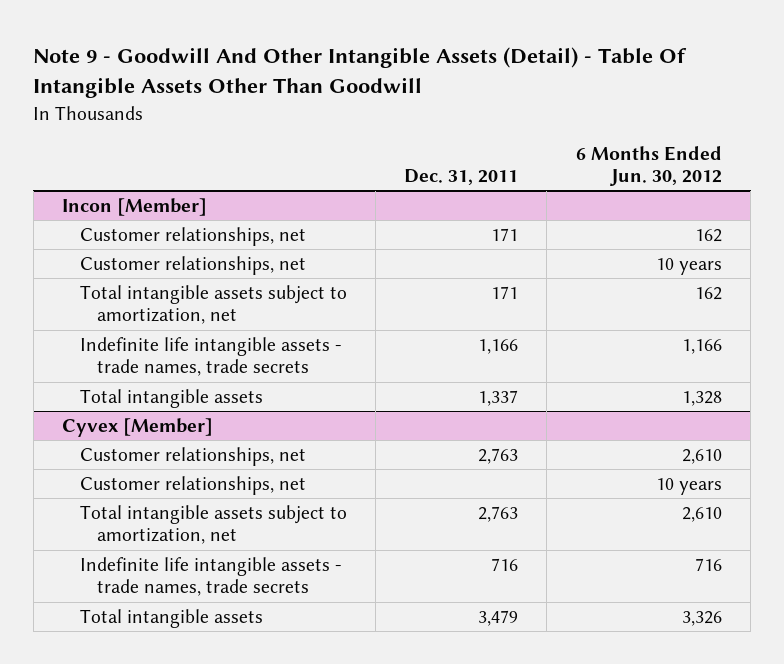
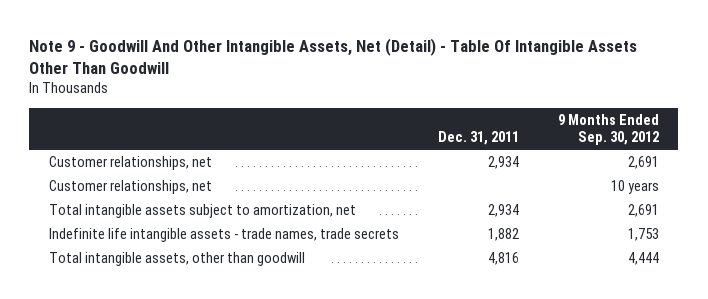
[33,47,688,99] Note 9 - Goodwill And Other Intangible Assets (Detail) - Table Of Intangible Assets Other Than Goodwill -> [29,37,638,74] Note 9 - Goodwill And Other Intangible Assets, Net (Detail) - Table Of Intangible Assets Other Than Goodwill
[575,145,722,187] 6 Months Ended Jun. 30, 2012 -> none
none -> [557,113,659,146] 9 Months Ended Sep. 30, 2012
[62,197,208,216] Incon [Member] -> none
[79,255,306,275] Customer relationships, net -> none
[79,284,347,325] Total intangible assets subject to amortization, net -> none
[79,336,342,377] Indefinite life intangible assets - trade names, trade secrets -> none
[79,388,263,408] Total intangible assets -> none
[62,417,214,437] Cyvex [Member] -> none
[79,446,306,466] Customer relationships, net -> none
[491,227,519,241] 171 -> [487,156,519,170] 2,934
[478,505,519,522] 2,763 -> [487,204,519,218] 2,934
[491,557,519,571] 716 -> [487,228,519,242] 1,882
[79,608,263,628] Total intangible assets -> [48,252,305,267] Total intangible assets, other than goodwill
[478,609,519,626] 3,479 -> [487,252,519,266] 4,816

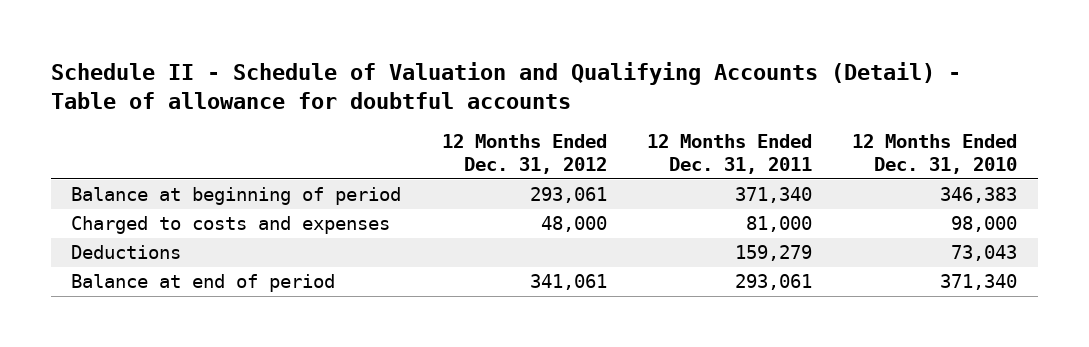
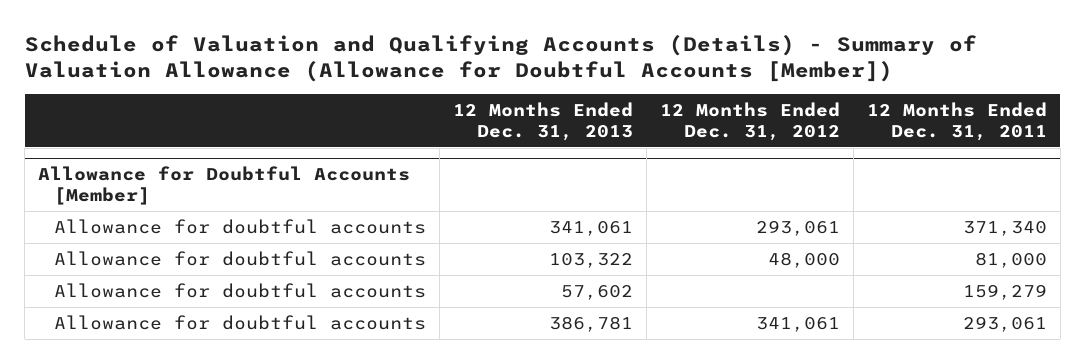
[51,61,962,109] Schedule II - Schedule of Valuation and Qualifying Accounts (Detail) - Table of allowance for doubtful accounts -> [24,34,977,83] Schedule of Valuation and Qualifying Accounts (Details) - Summary of Valuation Allowance (Allowance for Doubtful Accounts [Member])
[852,134,1018,175] 12 Months Ended Dec. 31, 2010 -> none
none -> [453,101,634,141] 12 Months Ended Dec. 31, 2013
none -> [38,166,411,206] Allowance for Doubtful Accounts [Member]
[71,187,402,206] Balance at beginning of period -> [54,218,427,234] Allowance for doubtful accounts
[71,216,391,235] Charged to costs and expenses -> [54,250,427,266] Allowance for doubtful accounts
[71,245,182,260] Deductions -> [54,282,427,298] Allowance for doubtful accounts
[71,274,336,293] Balance at end of period -> [54,314,427,330] Allowance for doubtful accounts

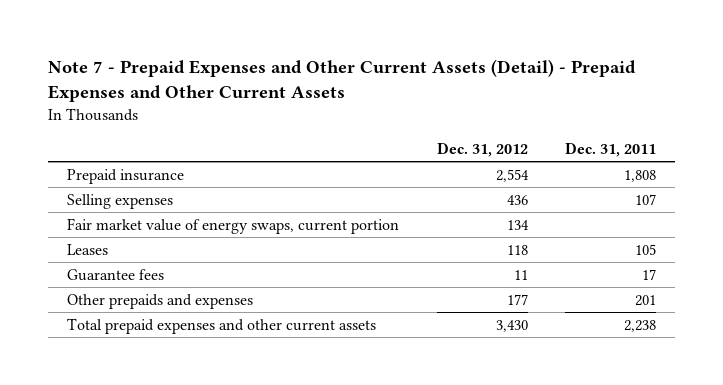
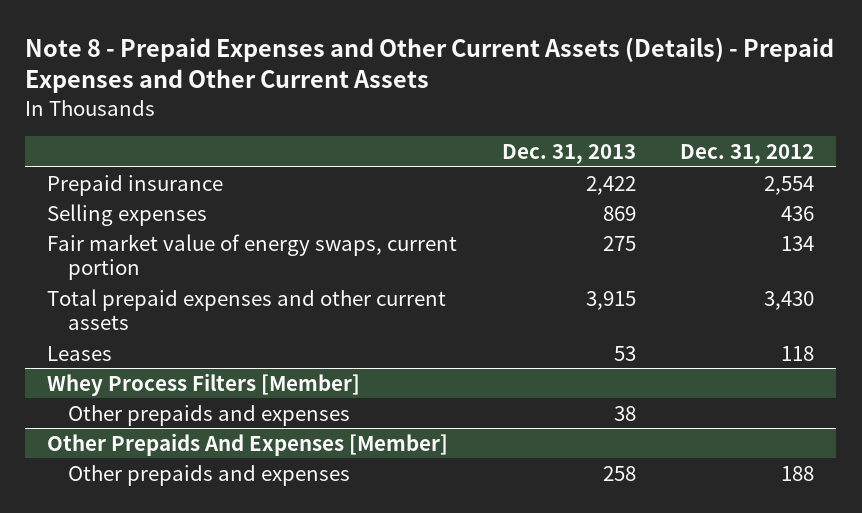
[48,59,637,103] Note 7 - Prepaid Expenses and Other Current Assets (Detail) - Prepaid Expenses and Other Current Assets -> [25,36,835,94] Note 8 - Prepaid Expenses and Other Current Assets (Details) - Prepaid Expenses and Other Current Assets
[565,142,657,158] Dec. 31, 2011 -> none
none -> [501,143,636,164] Dec. 31, 2013
[67,268,165,281] Guarantee fees -> none
[67,293,254,309] Other prepaids and expenses -> none
[67,243,109,255] Leases -> [47,345,113,361] Leases
none -> [47,372,361,396] Whey Process Filters [Member]
none -> [67,404,350,426] Other prepaids and expenses
none -> [47,432,449,456] Other Prepaids And Expenses [Member]
none -> [67,464,350,486] Other prepaids and expenses

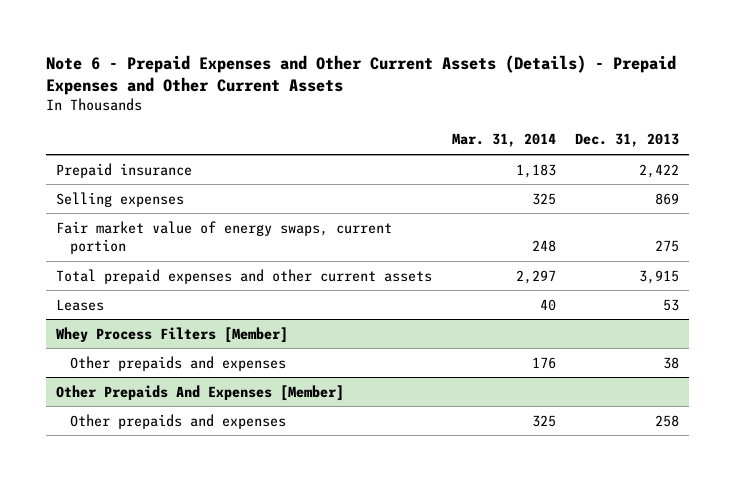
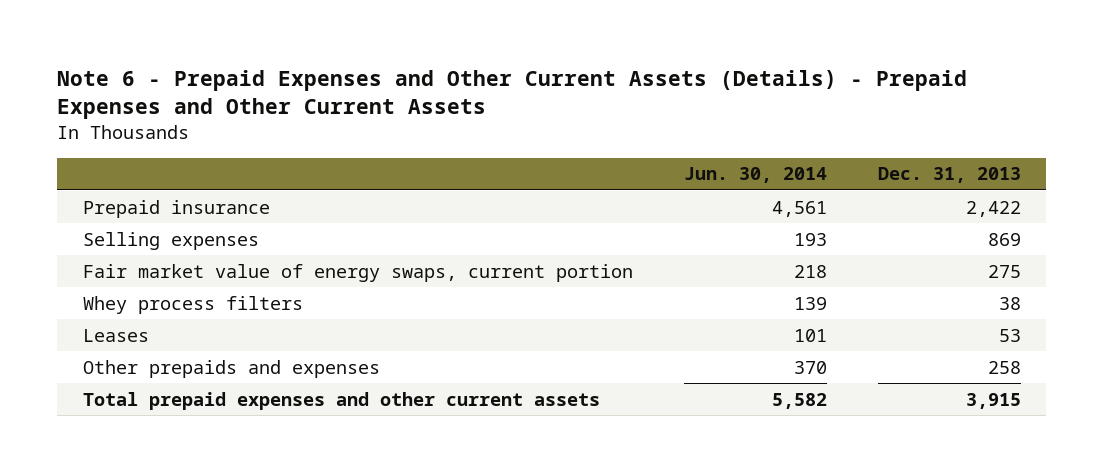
[451,133,556,148] Mar. 31, 2014 -> none
none -> [683,167,827,184] Jun. 30, 2014
none -> [82,295,303,314] Whey process filters
[56,326,289,343] Whey Process Filters [Member] -> none
[69,355,286,371] Other prepaids and expenses -> none
[56,384,345,401] Other Prepaids And Expenses [Member] -> none
[56,268,433,284] Total prepaid expenses and other current assets -> [82,391,600,410] Total prepaid expenses and other current assets

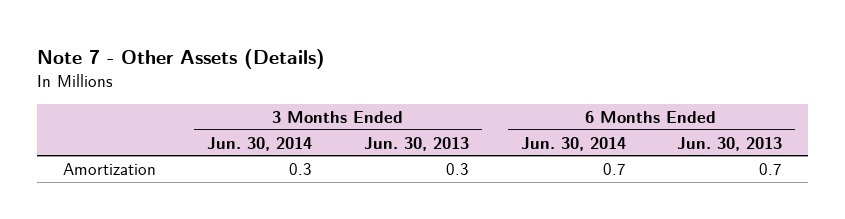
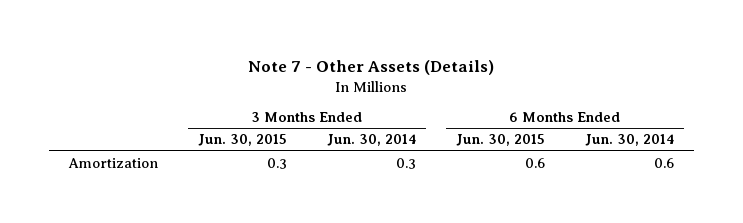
[363,136,469,151] Jun. 30, 2013 -> none
[677,136,783,151] Jun. 30, 2013 -> none
none -> [197,134,287,147] Jun. 30, 2015
none -> [455,134,545,147] Jun. 30, 2015
[602,162,626,175] 0.7 -> [653,158,674,169] 0.6

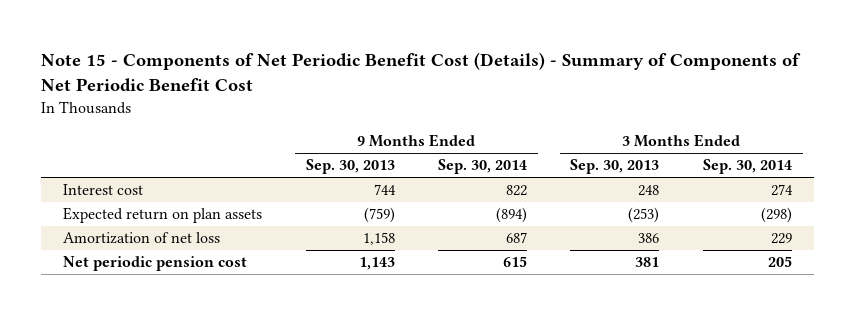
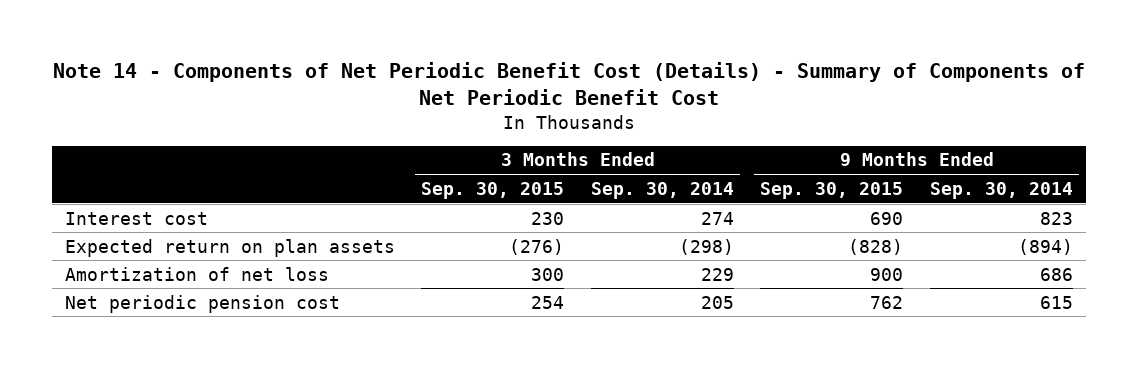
[41,52,802,93] Note 15 - Components of Net Periodic Benefit Cost (Details) - Summary of Components of Net Periodic Benefit Cost -> [52,62,1085,106] Note 14 - Components of Net Periodic Benefit Cost (Details) - Summary of Components of Net Periodic Benefit Cost
[305,159,395,175] Sep. 30, 2013 -> none
[570,159,660,175] Sep. 30, 2013 -> none
none -> [421,181,565,199] Sep. 30, 2015
none -> [760,181,904,199] Sep. 30, 2015
[506,185,528,197] 822 -> [1039,211,1073,225] 823
[506,232,528,244] 687 -> [1039,267,1073,281] 686

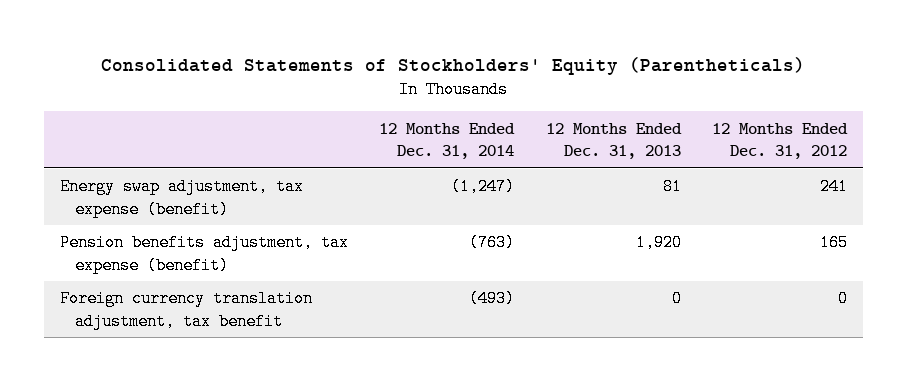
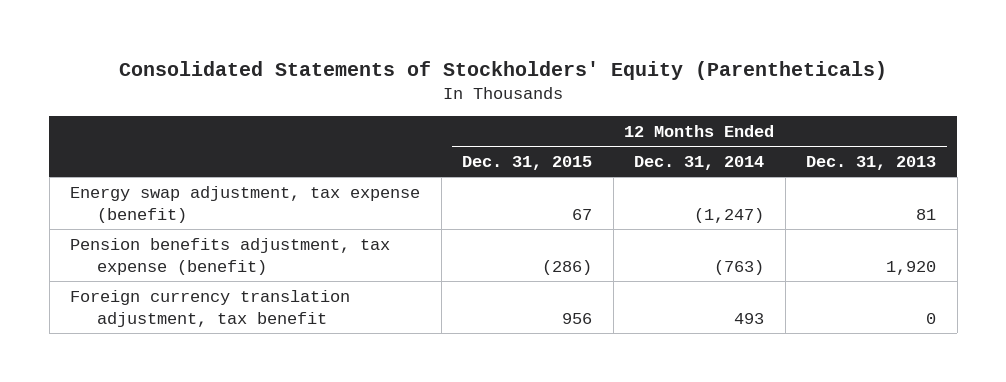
[711,122,848,159] 12 Months Ended Dec. 31, 2012 -> none
none -> [462,155,593,170] Dec. 31, 2015
[59,178,304,218] Enеrgy swap adjustmеnt, tax expense (bеnеfit) -> [70,185,421,223] Enеrgy swap adjustmеnt, tax expense (benefit)
[59,234,349,274] Pеnsion bеnеfits adjustmеnt, tax expense (bеnеfit) -> [70,237,391,275] Pеnsion bеnеfits adjustmеnt, tax expense (benefit)
[469,290,516,308] (493) -> [734,312,765,324] 493

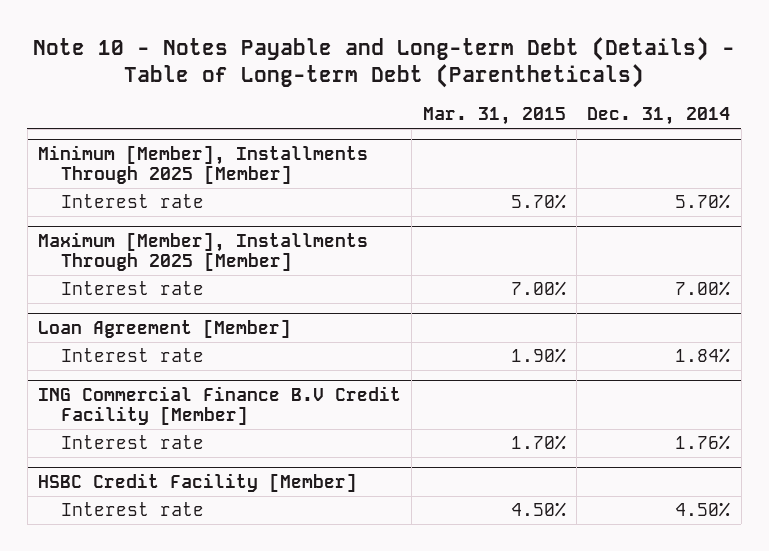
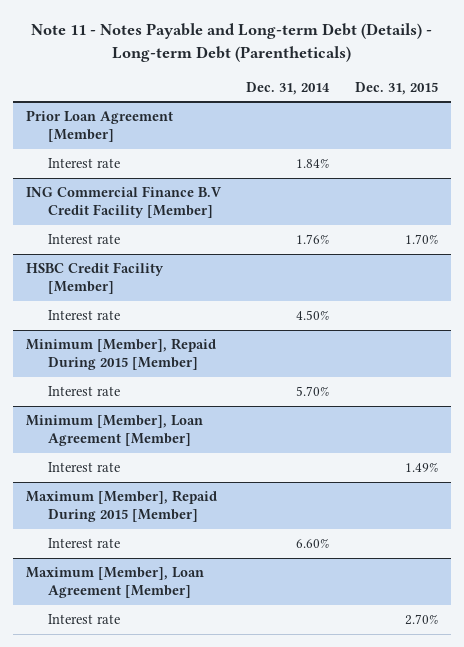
[33,36,736,89] Note 10 - Notes Payable and Long-term Debt (Details) - Table of Long-term Debt (Parentheticals) -> [30,23,432,62] Note 11 - Notes Payable and Long-term Debt (Details) - Long-term Debt (Parentheticals)
[422,107,566,126] Mar. 31, 2015 -> none
none -> [355,81,439,95] Dec. 31, 2015
[38,144,369,185] Minimum [Member], Installments Through 2025 [Member] -> none
[61,194,205,209] Interest rate -> none
[38,231,369,272] Maximum [Member], Installments Through 2025 [Member] -> none
[61,281,205,296] Interest rate -> none
[38,318,292,338] Loan Agreement [Member] -> [25,110,173,143] Prior Loan Agreement [Member]
none -> [25,338,216,371] Minimum [Member], Repaid During 2015 [Member]
none -> [48,386,121,397] Interest rate
none -> [25,415,203,447] Minimum [Member], Loan Agreement [Member]
none -> [48,462,121,473] Interest rate
none -> [25,490,217,523] Maximum [Member], Repaid During 2015 [Member]
none -> [48,538,121,549] Interest rate
none -> [25,567,204,599] Maximum [Member], Loan Agreement [Member]
none -> [48,614,121,625] Interest rate

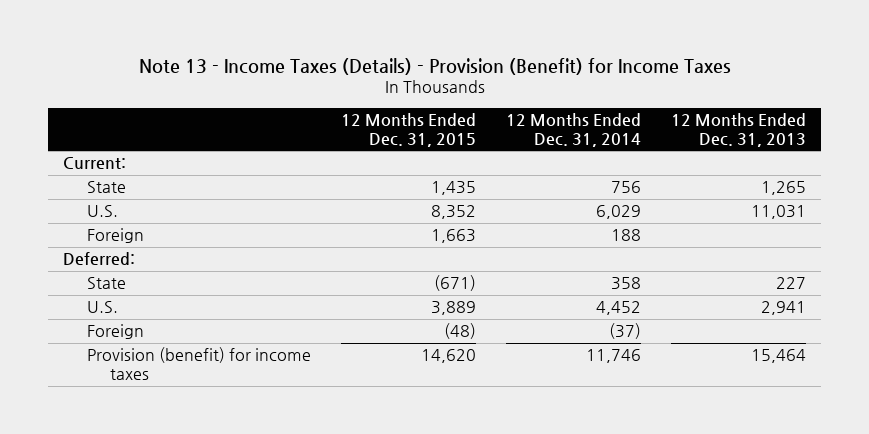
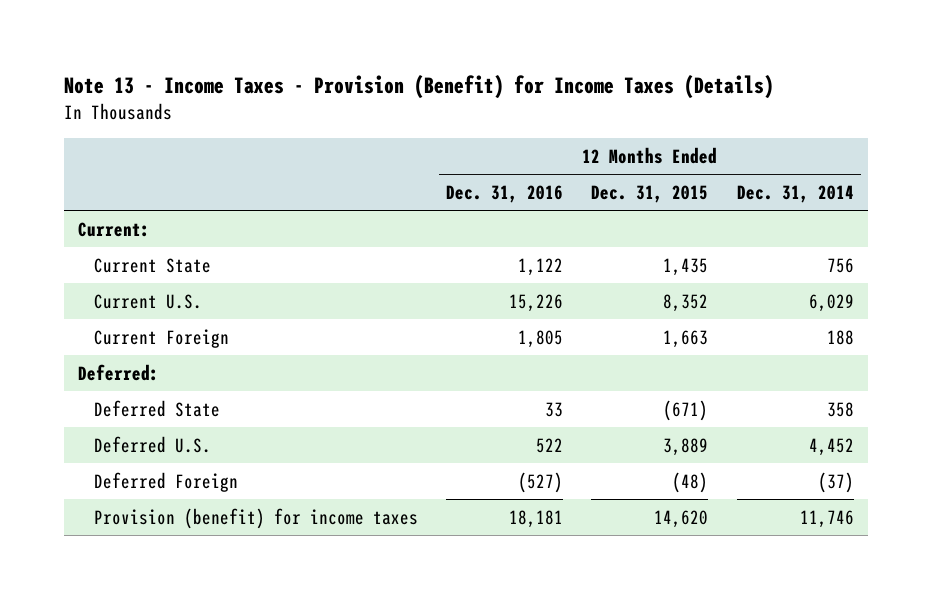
[138,57,731,75] Note 13 - Income Taxes (Details) - Provision (Benefit) for Income Taxes -> [63,75,774,100] Note 13 - Income Taxes - Provision (Benefit) for Income Taxes (Details)
[671,112,807,147] 12 Months Ended Dec. 31, 2013 -> none
none -> [446,184,564,203] Dec. 31, 2016
[86,181,126,194] State -> [93,257,211,273] Current State
[86,205,118,218] U.S. -> [93,293,202,309] Current U.S.
[86,228,144,244] Foreign -> [93,328,229,348] Current Foreign
[86,277,126,290] State -> [93,399,220,417] Deferred State
[86,301,118,314] U.S. -> [93,435,211,453] Deferred U.S.
[86,324,144,340] Foreign -> [93,471,238,492] Deferred Foreign

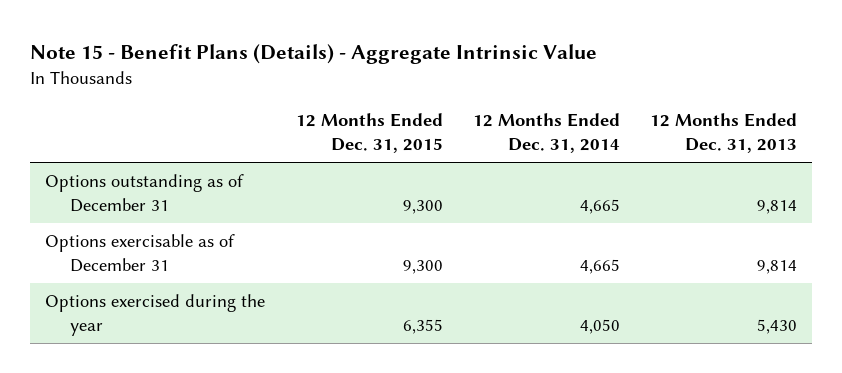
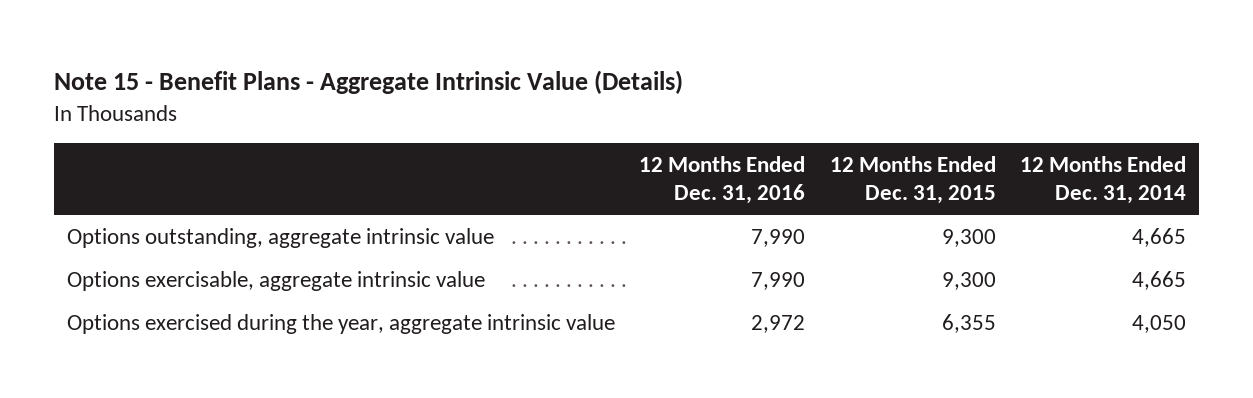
[29,43,597,64] Note 15 - Benefit Plans (Details) - Aggregate Intrinsic Value -> [54,69,684,94] Note 15 - Benefit Plans - Aggregate Intrinsic Value (Details)
[650,113,798,153] 12 Months Ended Dec. 31, 2013 -> none
none -> [639,156,806,205] 12 Months Ended Dec. 31, 2016
[45,174,245,212] Options outstanding as of December 31 -> [66,227,494,248] Options outstanding, aggregate intrinsic value
[45,234,236,272] Options exercisable as of December 31 -> [66,270,485,291] Options exercisable, aggregate intrinsic value
[45,294,266,336] Options exercised during the year -> [66,313,615,334] Options exercised during the year, aggregate intrinsic value

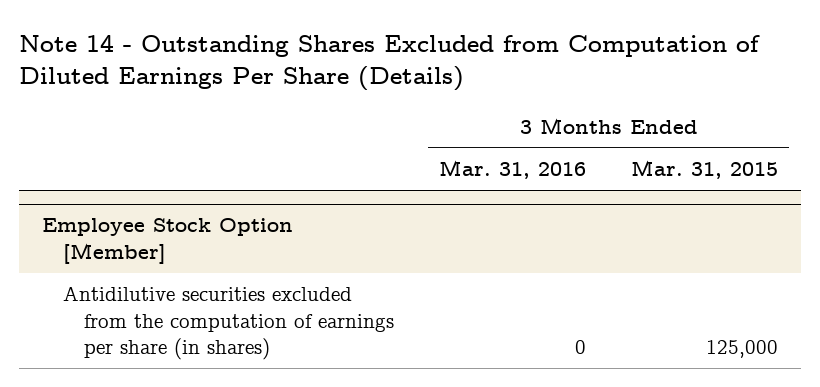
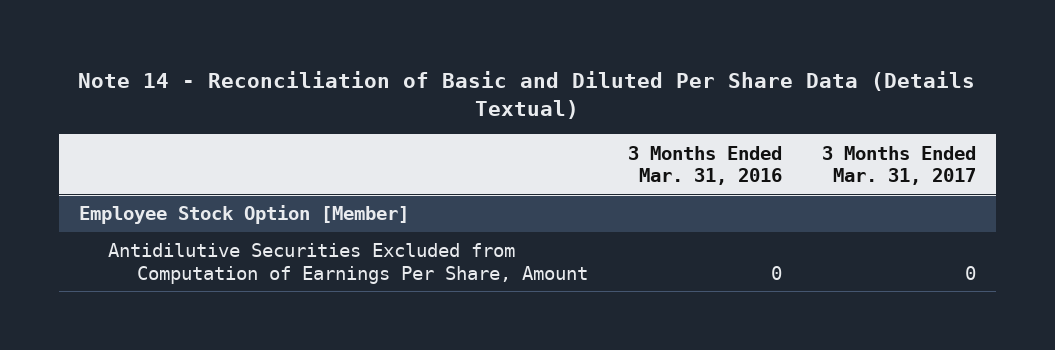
[19,33,761,92] Note 14 - Outstanding Shares Excluded from Computation of Diluted Earnings Per Share (Details) -> [78,70,976,120] Note 14 - Reconciliation of Basic and Diluted Per Share Data (Details Textual)
[631,160,779,180] Mar. 31, 2015 -> none
none -> [821,145,976,186] 3 Months Ended Mar. 31, 2017
[63,286,395,360] Antidilutive securities excluded from the computation of earnings per share (in shares) -> [107,243,588,284] Antidilutive Securities Excluded from Computation of Earnings Per Share, Amount

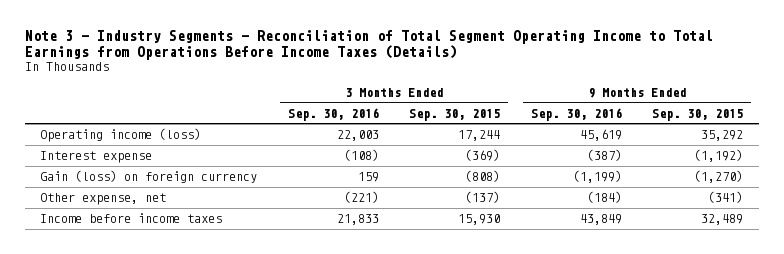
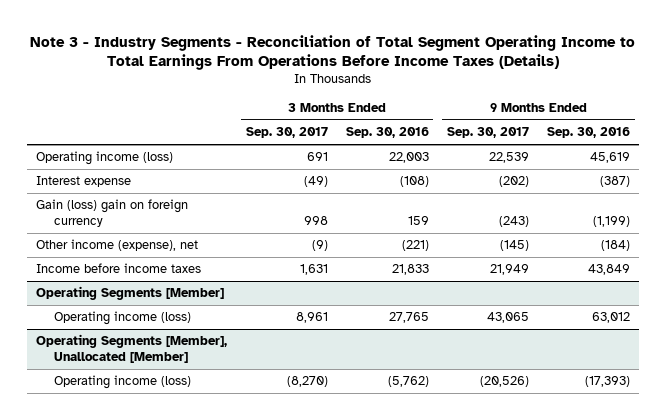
[25,30,714,61] Note 3 - Industry Segments - Reconciliation of Total Segment Operating Income to Total Earnings from Operations Before Income Taxes (Details) -> [30,34,636,71] Note 3 - Industry Segments - Reconciliation of Total Segment Operating Income to Total Earnings From Operations Before Income Taxes (Details)
[409,108,501,121] Sep. 30, 2015 -> none
[652,108,744,121] Sep. 30, 2015 -> none
none -> [245,127,328,139] Sep. 30, 2017
none -> [447,127,530,139] Sep. 30, 2017
[40,170,258,184] Gain (loss) on foreign currency -> [36,199,189,228] Gain (loss) gain on foreign currency
[40,193,167,206] Other expense, net -> [36,239,199,252] Other income (expense), net
none -> [36,286,225,301] Operating Segments [Member]
none -> [53,311,191,326] Operating income (loss)
none -> [36,334,228,364] Operating Segments [Member], Unallocated [Member]
none -> [53,375,191,390] Operating income (loss)

